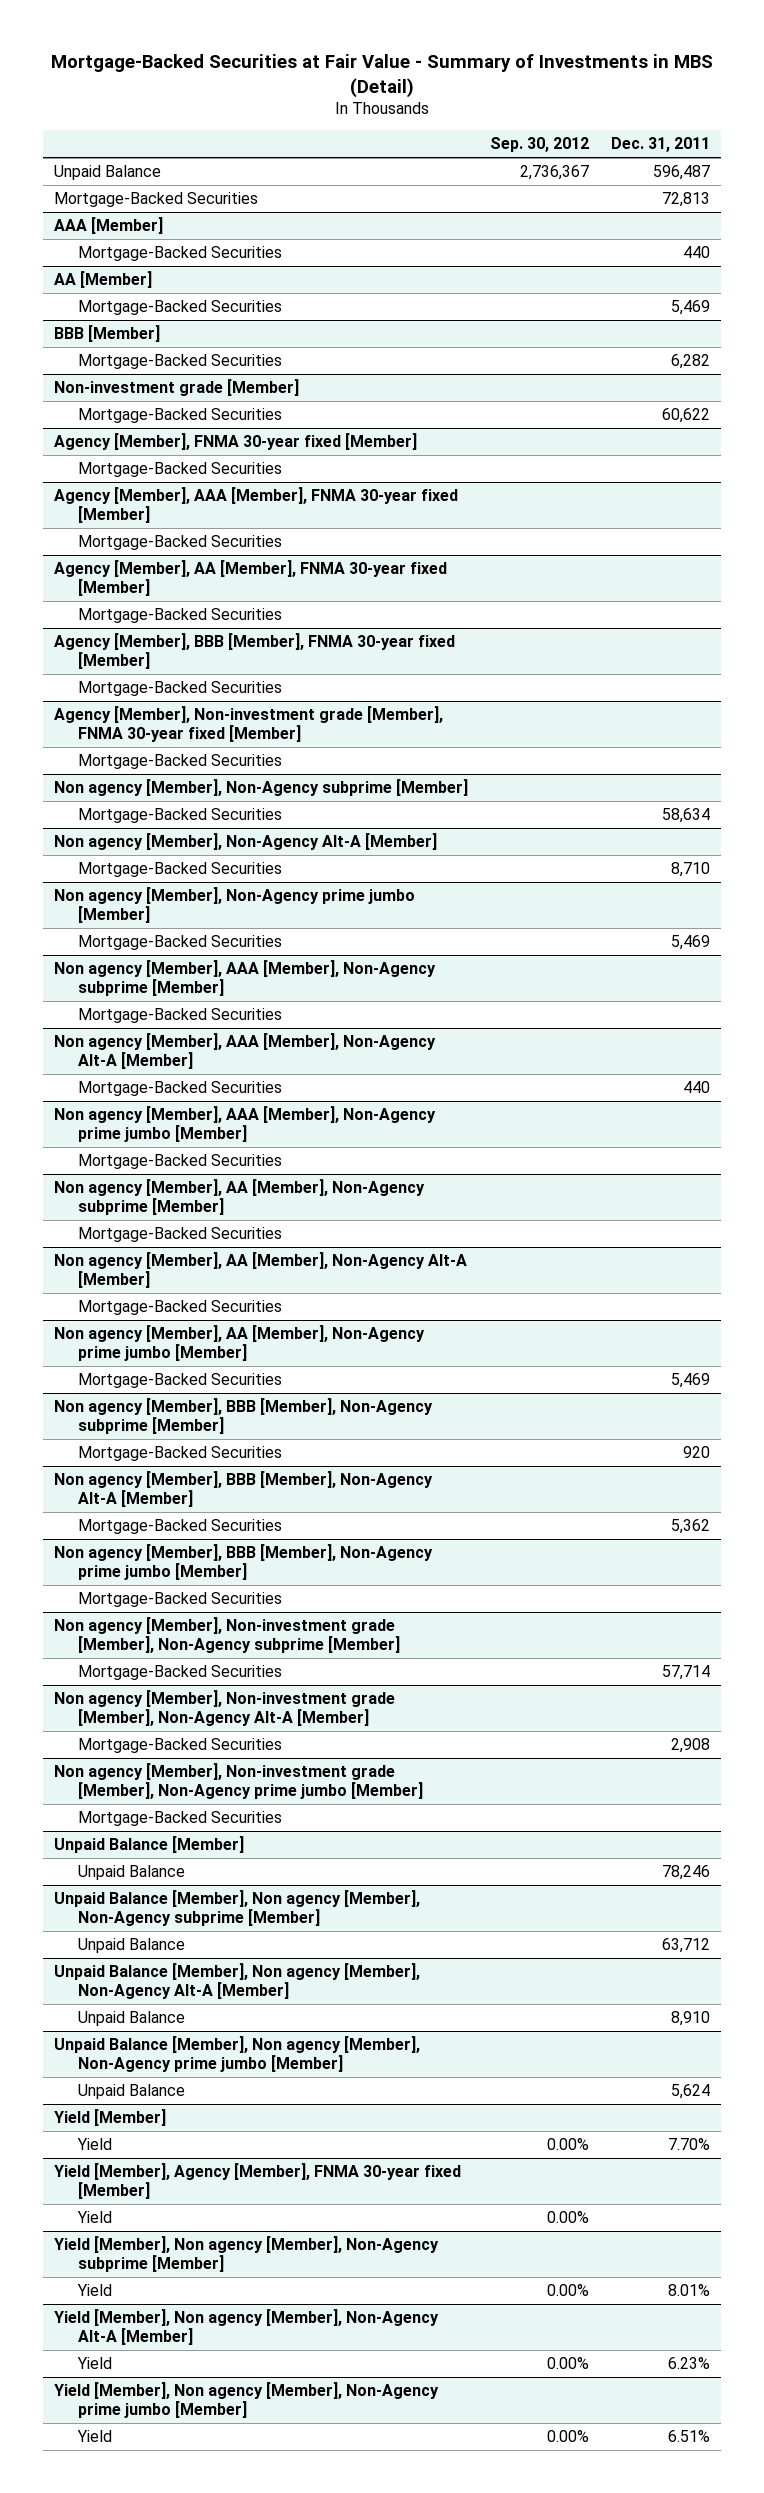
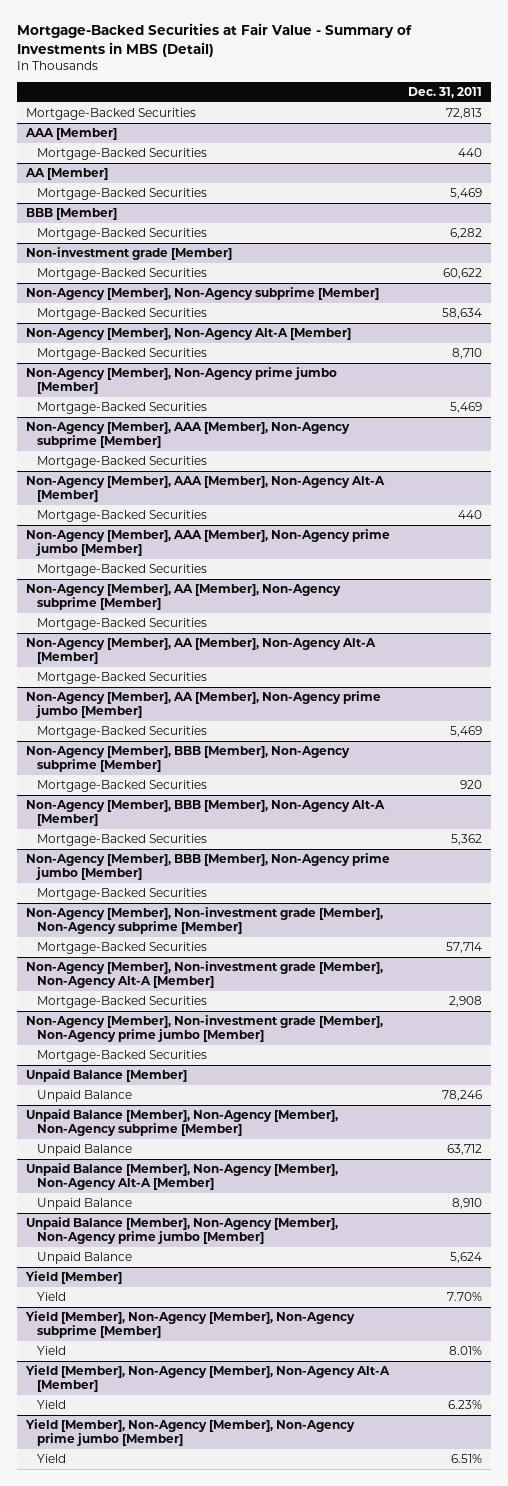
[490,137,590,153] Sep. 30, 2012 -> none
[54,165,162,181] Unpaid Balance -> none
[54,433,418,451] Agency [Member], FNMA 30-year fixed [Member] -> none
[77,462,282,478] Mortgage-Backed Securities -> none
[54,487,459,524] Agency [Member], AAA [Member], FNMA 30-year fixed [Member] -> none
[77,535,282,551] Mortgage-Backed Securities -> none
[54,560,448,597] Agency [Member], AA [Member], FNMA 30-year fixed [Member] -> none
[77,608,282,624] Mortgage-Backed Securities -> none
[54,633,456,670] Agency [Member], BBB [Member], FNMA 30-year fixed [Member] -> none
[77,681,282,697] Mortgage-Backed Securities -> none
[54,706,444,743] Agency [Member], Non-investment grade [Member], FNMA 30-year fixed [Member] -> none
[77,754,282,770] Mortgage-Backed Securities -> none
[54,779,469,797] Non agency [Member], Non-Agency subprime [Member] -> [25,287,379,301] Non-Agency [Member], Non-Agency subprime [Member]
[54,833,438,851] Non agency [Member], Non-Agency Alt-A [Member] -> [25,328,351,341] Non-Agency [Member], Non-Agency Alt-A [Member]
[54,887,416,924] Non agency [Member], Non-Agency prime jumbo [Member] -> [25,367,337,395] Non-Agency [Member], Non-Agency prime jumbo [Member]
[54,960,437,997] Non agency [Member], AAA [Member], Non-Agency subprime [Member] -> [25,422,350,449] Non-Agency [Member], AAA [Member], Non-Agency subprime [Member]
[54,1033,437,1070] Non agency [Member], AAA [Member], Non-Agency Alt-A [Member] -> [25,476,385,503] Non-Agency [Member], AAA [Member], Non-Agency Alt-A [Member]
[54,1106,437,1143] Non agency [Member], AAA [Member], Non-Agency prime jumbo [Member] -> [25,529,390,557] Non-Agency [Member], AAA [Member], Non-Agency prime jumbo [Member]
[54,1179,426,1216] Non agency [Member], AA [Member], Non-Agency subprime [Member] -> [25,584,341,611] Non-Agency [Member], AA [Member], Non-Agency subprime [Member]
[54,1252,468,1289] Non agency [Member], AA [Member], Non-Agency Alt-A [Member] -> [25,638,376,665] Non-Agency [Member], AA [Member], Non-Agency Alt-A [Member]
[54,1325,426,1362] Non agency [Member], AA [Member], Non-Agency prime jumbo [Member] -> [25,691,381,719] Non-Agency [Member], AA [Member], Non-Agency prime jumbo [Member]
[54,1398,434,1435] Non agency [Member], BBB [Member], Non-Agency subprime [Member] -> [25,746,350,773] Non-Agency [Member], BBB [Member], Non-Agency subprime [Member]
[54,1471,434,1508] Non agency [Member], BBB [Member], Non-Agency Alt-A [Member] -> [25,800,385,827] Non-Agency [Member], BBB [Member], Non-Agency Alt-A [Member]
[54,1544,434,1581] Non agency [Member], BBB [Member], Non-Agency prime jumbo [Member] -> [25,853,390,881] Non-Agency [Member], BBB [Member], Non-Agency prime jumbo [Member]
[54,1617,400,1654] Non agency [Member], Non-investment grade [Member], Non-Agency subprime [Member] -> [25,907,383,935] Non-Agency [Member], Non-investment grade [Member], Non-Agency subprime [Member]
[54,1690,396,1727] Non agency [Member], Non-investment grade [Member], Non-Agency Alt-A [Member] -> [25,961,383,989] Non-Agency [Member], Non-investment grade [Member], Non-Agency Alt-A [Member]
[54,1763,423,1800] Non agency [Member], Non-investment grade [Member], Non-Agency prime jumbo [Member] -> [25,1015,383,1043] Non-Agency [Member], Non-investment grade [Member], Non-Agency prime jumbo [Member]
[54,1890,421,1927] Unpaid Balance [Member], Non agency [Member], Non-Agency subprime [Member] -> [25,1109,338,1137] Unpaid Balance [Member], Non-Agency [Member], Non-Agency subprime [Member]
[54,1963,421,2000] Unpaid Balance [Member], Non agency [Member], Non-Agency Alt-A [Member] -> [25,1163,338,1191] Unpaid Balance [Member], Non-Agency [Member], Non-Agency Alt-A [Member]
[54,2036,421,2073] Unpaid Balance [Member], Non agency [Member], Non-Agency prime jumbo [Member] -> [25,1217,338,1245] Unpaid Balance [Member], Non-Agency [Member], Non-Agency prime jumbo [Member]
[54,2163,462,2200] Yield [Member], Agency [Member], FNMA 30-year fixed [Member] -> none
[76,2211,112,2224] Yield -> none
[54,2236,440,2273] Yield [Member], Non agency [Member], Non-Agency subprime [Member] -> [24,1311,355,1339] Yield [Member], Non-Agency [Member], Non-Agency subprime [Member]
[54,2309,440,2346] Yield [Member], Non agency [Member], Non-Agency Alt-A [Member] -> [24,1365,390,1393] Yield [Member], Non-Agency [Member], Non-Agency Alt-A [Member]
[54,2382,440,2419] Yield [Member], Non agency [Member], Non-Agency prime jumbo [Member] -> [24,1419,355,1447] Yield [Member], Non-Agency [Member], Non-Agency prime jumbo [Member]

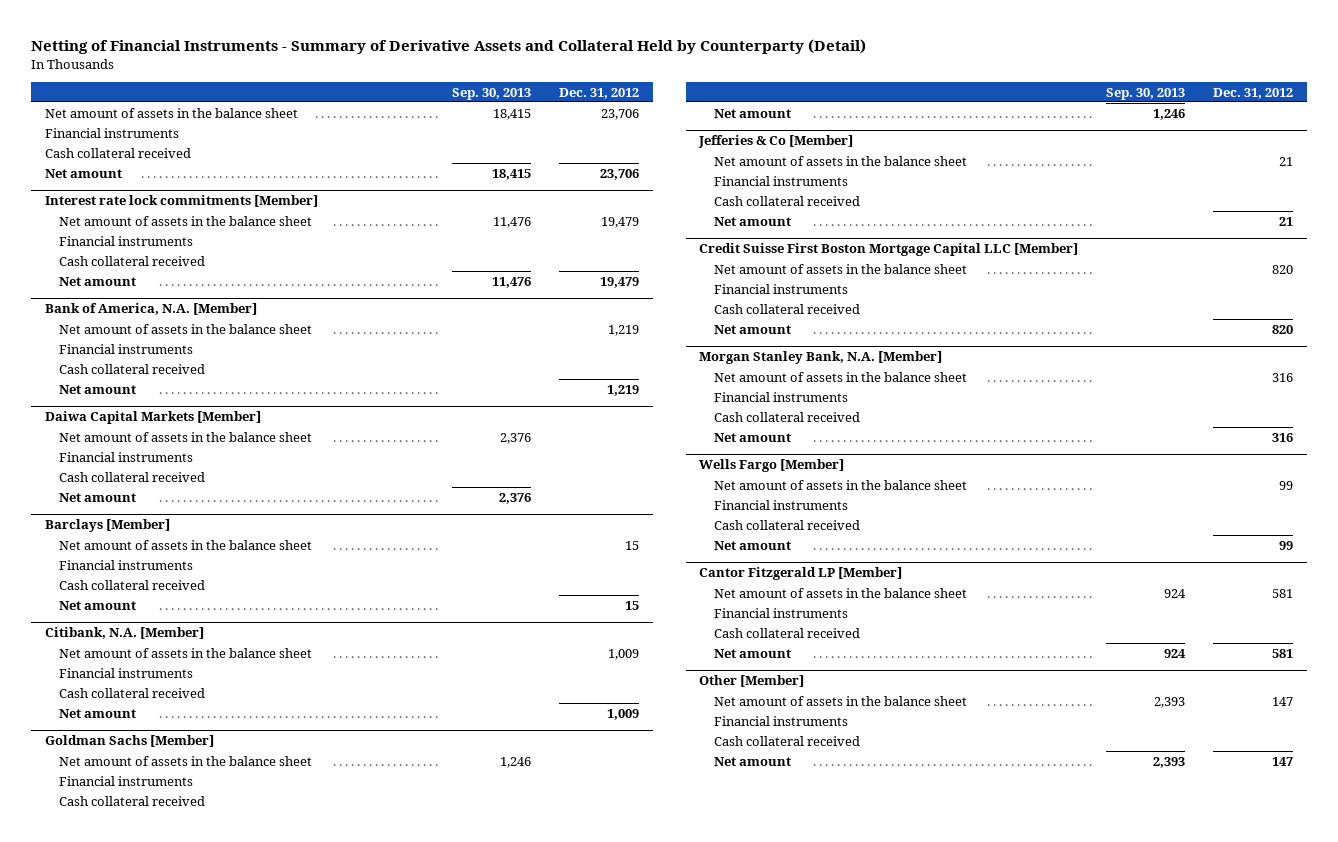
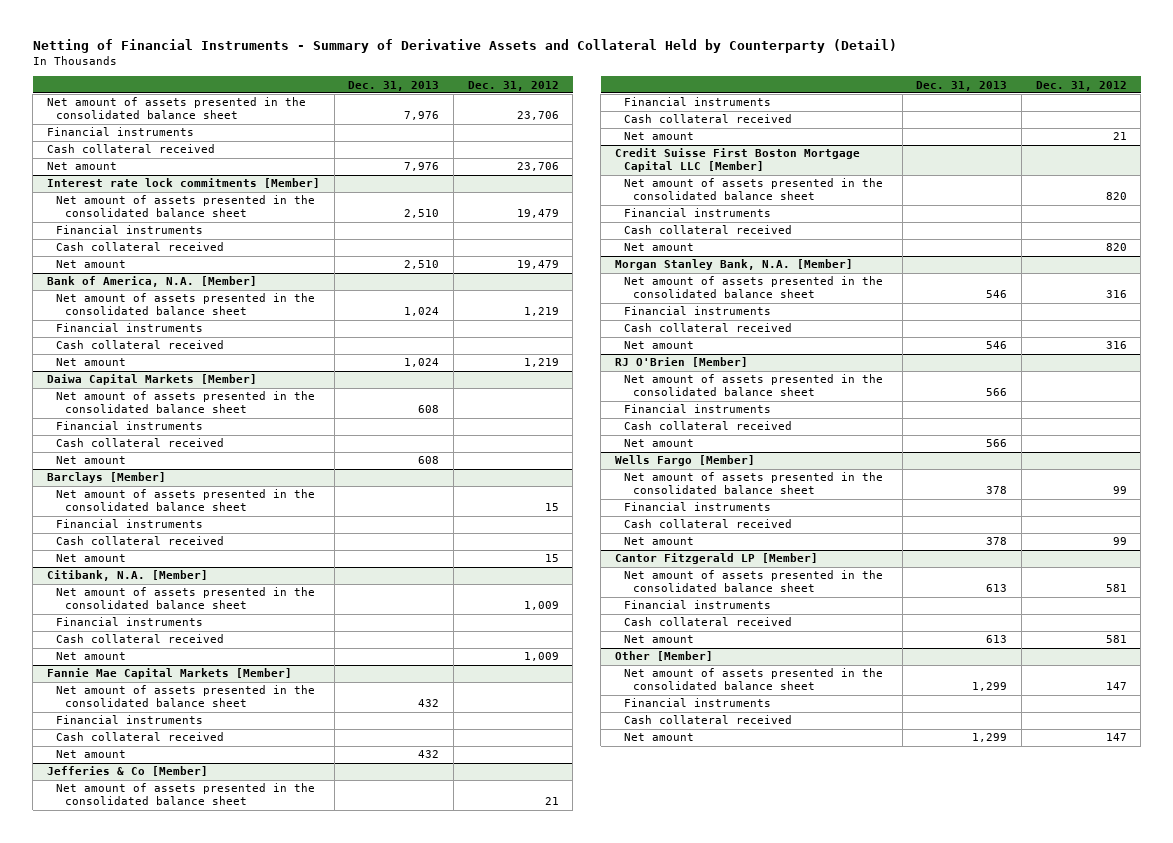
[451,87,531,100] Sep. 30, 2013 -> none
none -> [348,80,440,91] Dec. 31, 2013
[44,107,298,118] Net amount of assets in the balance sheet -> [46,97,306,120] Net amount of assets presented in the consolidated balance sheet
[59,215,313,226] Net amount of assets in the balance sheet -> [55,195,315,218] Net amount of assets presented in the consolidated balance sheet
[59,323,313,334] Net amount of assets in the balance sheet -> [55,293,315,316] Net amount of assets presented in the consolidated balance sheet
[59,431,313,442] Net amount of assets in the balance sheet -> [55,391,315,414] Net amount of assets presented in the consolidated balance sheet
[59,539,313,550] Net amount of assets in the balance sheet -> [55,489,315,512] Net amount of assets presented in the consolidated balance sheet
[59,647,313,658] Net amount of assets in the balance sheet -> [55,587,315,610] Net amount of assets presented in the consolidated balance sheet
[44,735,214,748] Goldman Sachs [Member] -> none
none -> [46,668,292,680] Fannie Mae Capital Markets [Member]
[59,755,313,766] Net amount of assets in the balance sheet -> [55,685,315,708] Net amount of assets presented in the consolidated balance sheet
[714,155,968,166] Net amount of assets in the balance sheet -> [55,783,315,806] Net amount of assets presented in the consolidated balance sheet
[714,263,968,274] Net amount of assets in the balance sheet -> [623,178,883,201] Net amount of assets presented in the consolidated balance sheet
[714,371,968,382] Net amount of assets in the balance sheet -> [623,276,883,299] Net amount of assets presented in the consolidated balance sheet
none -> [614,357,748,368] RJ O'Brien [Member]
none -> [623,374,883,397] Net amount of assets presented in the consolidated balance sheet
none -> [623,404,771,414] Financial instruments
none -> [623,421,792,431] Cash collateral received
none -> [623,439,694,448] Net amount
[714,479,968,490] Net amount of assets in the balance sheet -> [623,472,883,495] Net amount of assets presented in the consolidated balance sheet
[714,587,968,598] Net amount of assets in the balance sheet -> [623,570,883,593] Net amount of assets presented in the consolidated balance sheet
[714,695,968,706] Net amount of assets in the balance sheet -> [623,668,883,691] Net amount of assets presented in the consolidated balance sheet

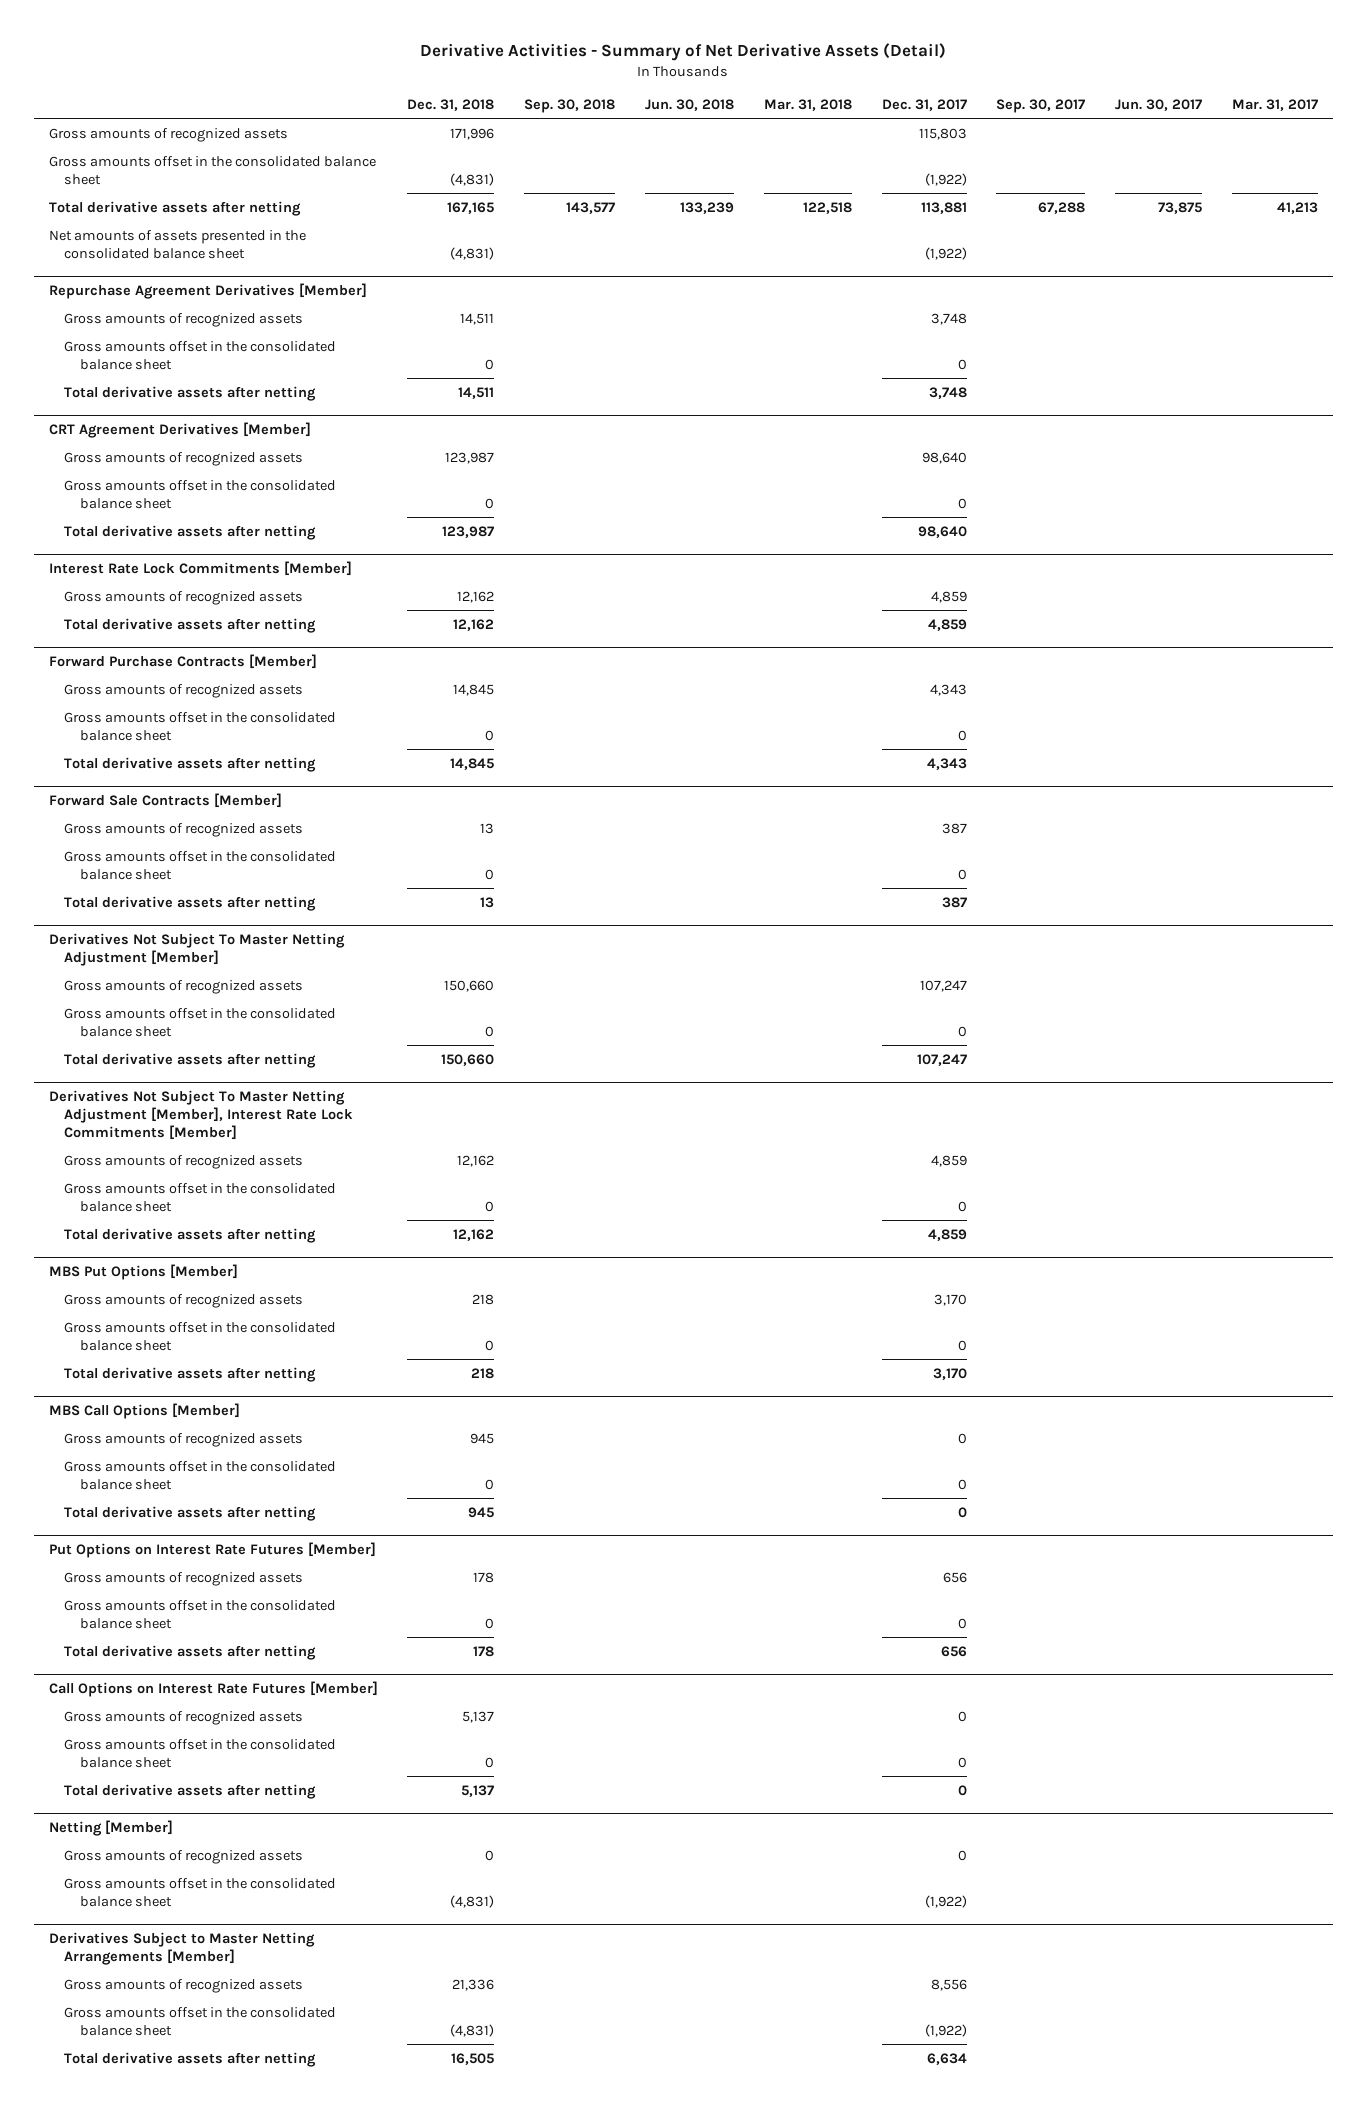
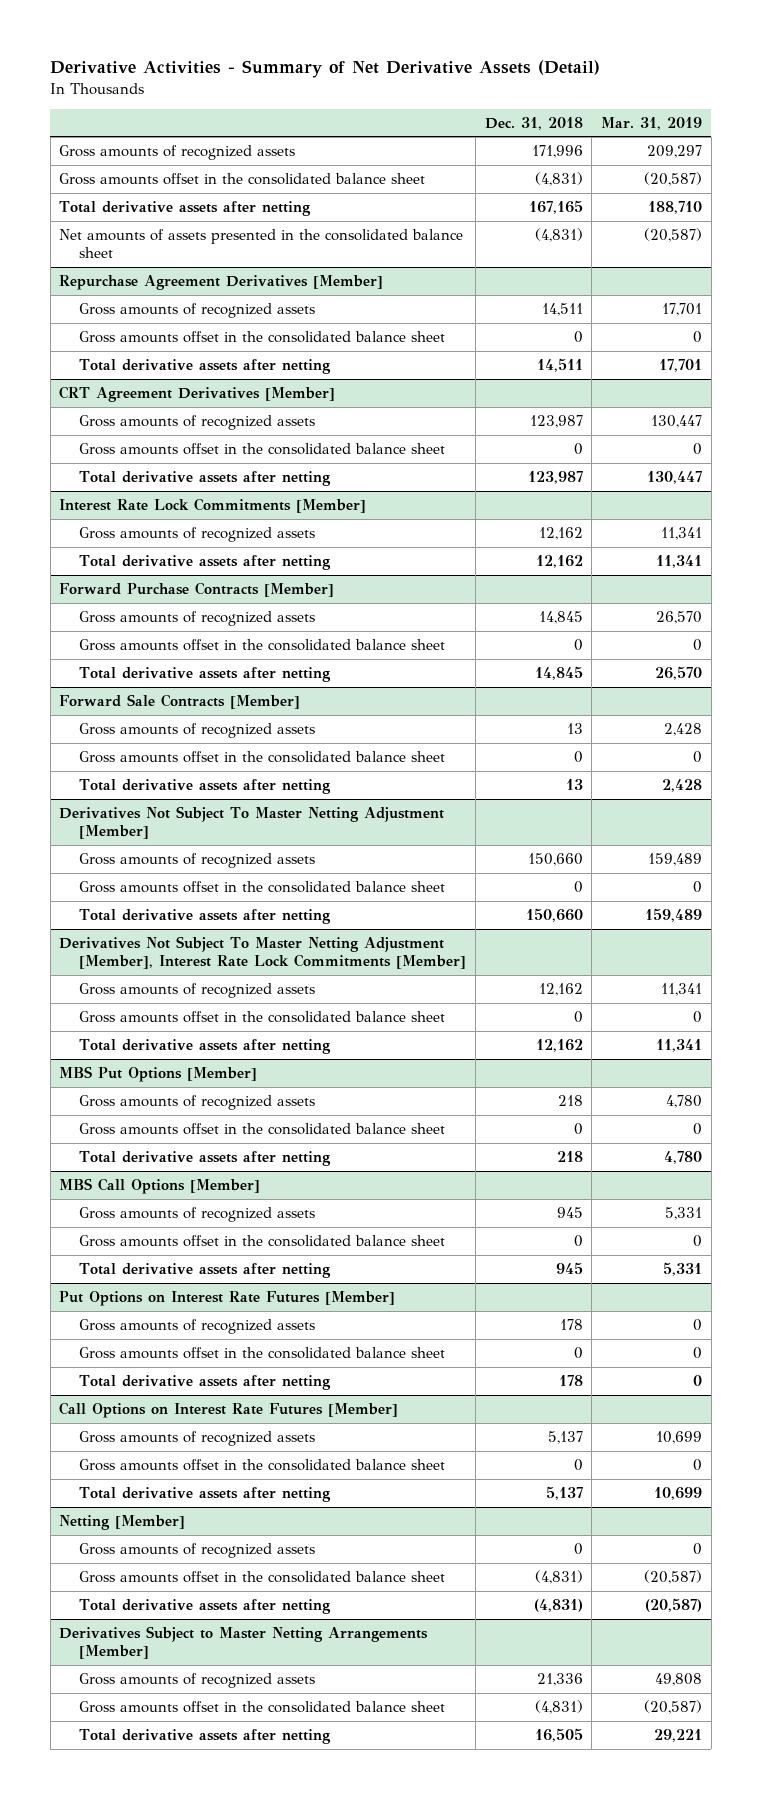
[524,99,616,114] Sep. 30, 2018 -> none
[644,99,734,112] Jun. 30, 2018 -> none
[763,99,852,112] Mar. 31, 2018 -> none
[881,99,967,112] Dec. 31, 2017 -> none
[996,99,1086,114] Sep. 30, 2017 -> none
[1115,99,1203,112] Jun. 30, 2017 -> none
[1231,99,1318,112] Mar. 31, 2017 -> none
none -> [601,116,703,130] Mar. 31, 2019
none -> [78,1598,331,1614] Total derivative assets after netting

